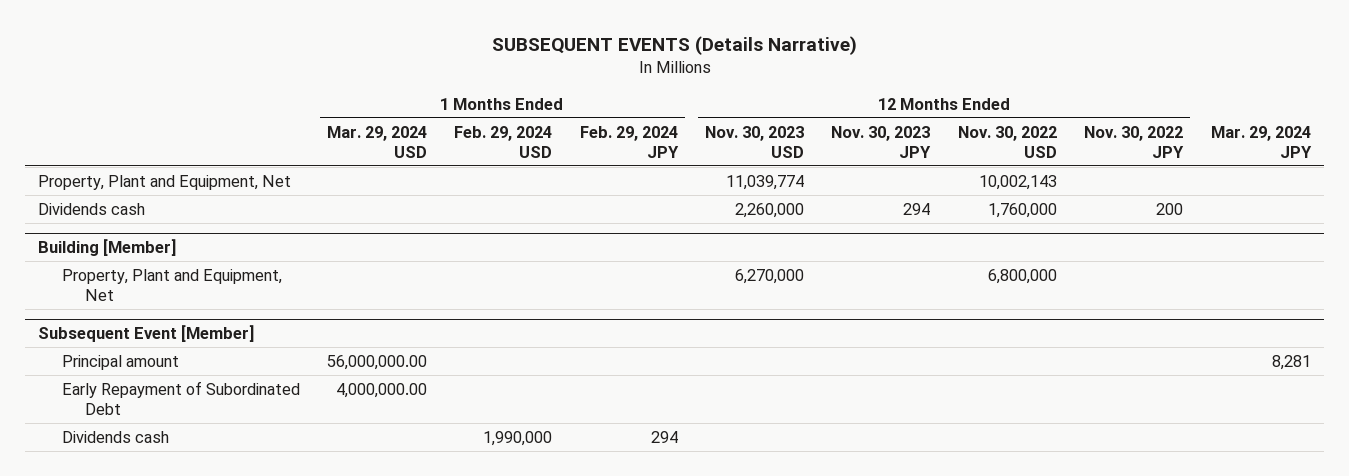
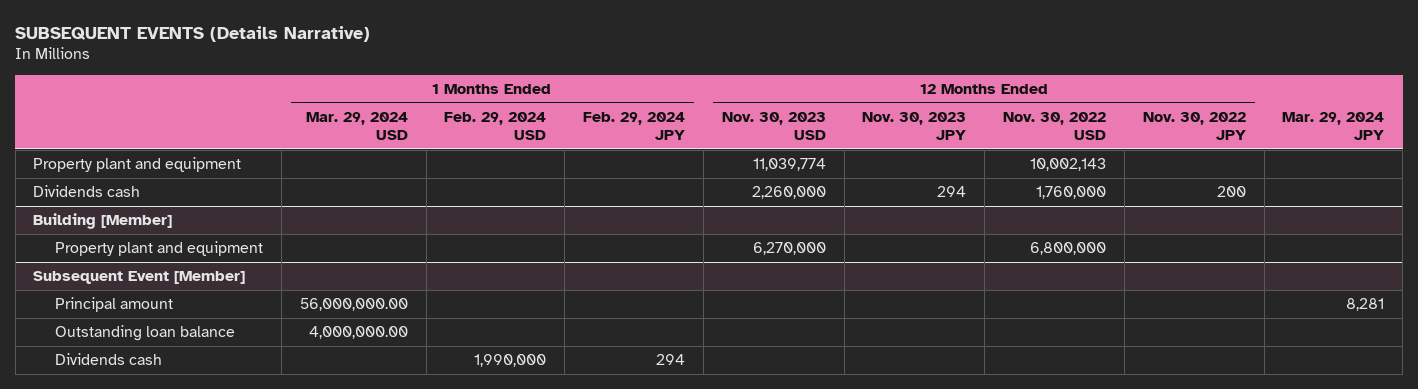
[38,174,292,190] Property, Plant and Equipment, Net -> [33,157,242,173] Property plant and equipment
[61,268,282,301] Property, Plant and Equipment, Net -> [55,241,264,257] Property plant and equipment
[61,380,300,415] Early Repayment of Subordinated Debt -> [55,325,236,342] Outstanding loan balance

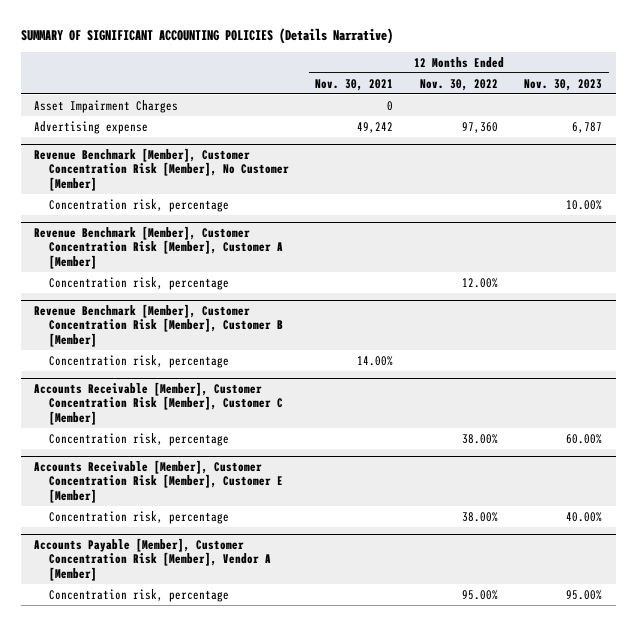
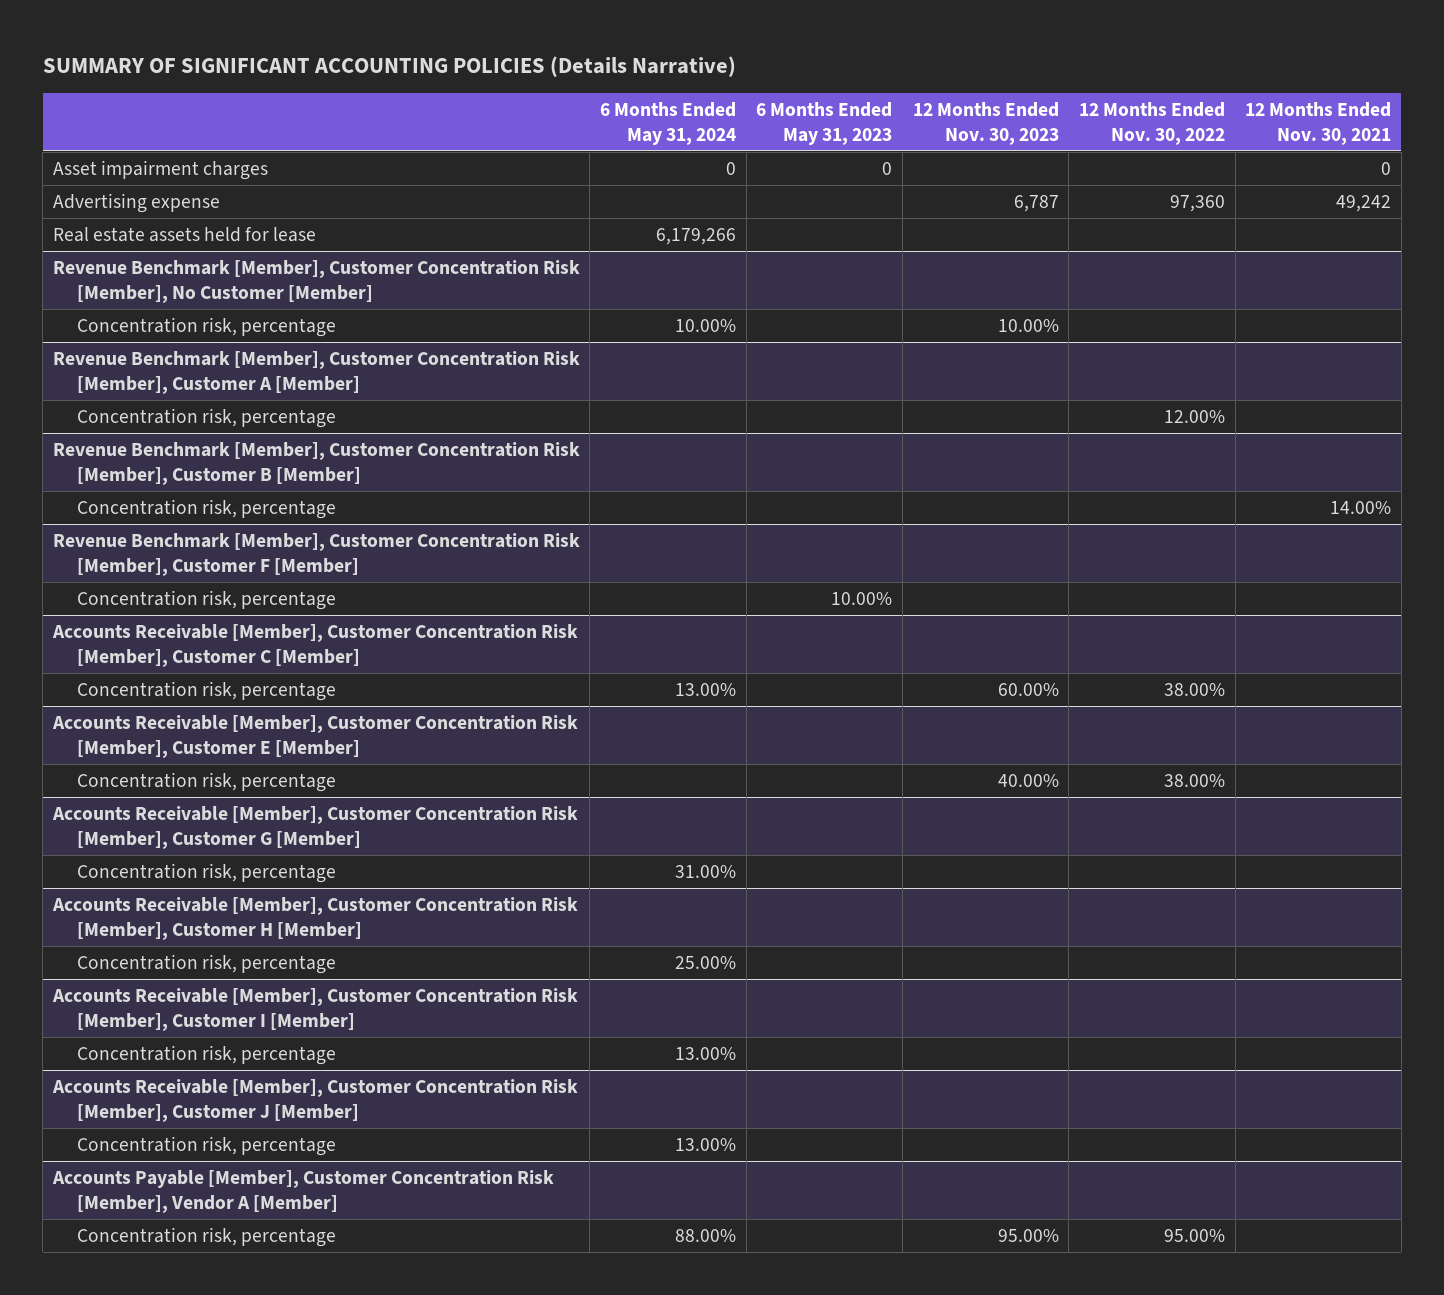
none -> [600,102,737,145] 6 Months Ended May 31, 2024
none -> [756,102,893,145] 6 Months Ended May 31, 2023
[34,99,179,113] Asset Impairment Charges -> [52,160,268,181] Asset impairment charges
none -> [52,227,316,243] Real estate assets held for lease
none -> [52,533,580,576] Revenue Benchmark [Member], Customer Concentration Risk [Member], Customer F [Member]
none -> [77,590,337,611] Concentration risk, percentage
none -> [51,806,578,849] Accounts Receivable [Member], Customer Concentration Risk [Member], Customer G [Member]
none -> [77,863,337,884] Concentration risk, percentage
none -> [51,897,578,940] Accounts Receivable [Member], Customer Concentration Risk [Member], Customer H [Member]
none -> [77,954,337,975] Concentration risk, percentage
none -> [51,988,578,1031] Accounts Receivable [Member], Customer Concentration Risk [Member], Customer I [Member]
none -> [77,1045,337,1066] Concentration risk, percentage
none -> [51,1079,578,1122] Accounts Receivable [Member], Customer Concentration Risk [Member], Customer J [Member]
none -> [77,1136,337,1157] Concentration risk, percentage

